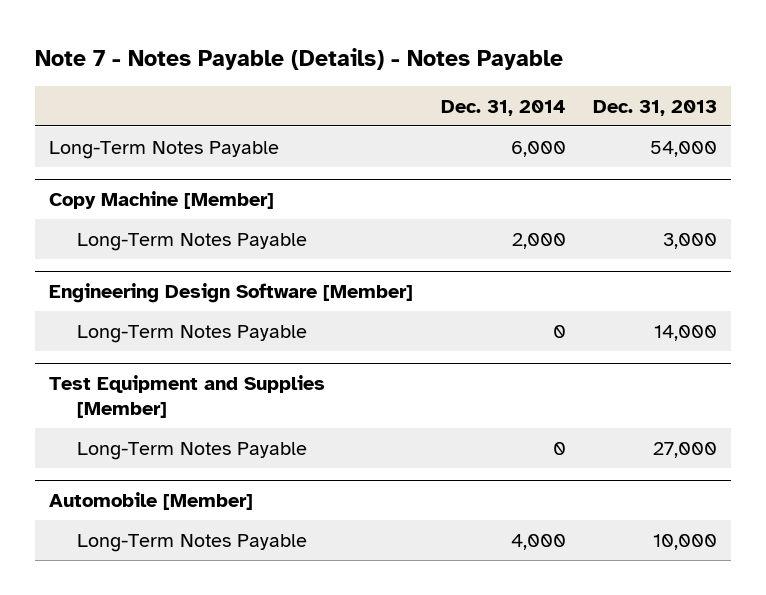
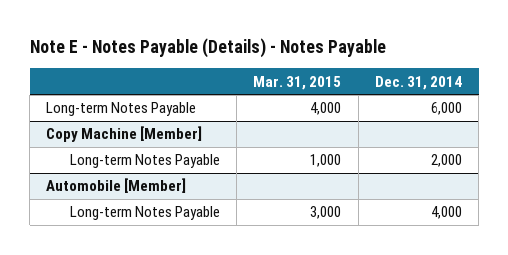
[35,48,564,71] Note 7 - Notes Payable (Details) - Notes Payable -> [29,38,386,59] Note E - Notes Payable (Details) - Notes Payable
[593,99,718,116] Dec. 31, 2013 -> none
none -> [253,75,342,90] Mar. 31, 2015
[48,140,279,159] Long-Term Notes Payable -> [46,102,197,117] Long-term Notes Payable
[48,283,413,304] Engineering Design Software [Member] -> none
[77,324,308,343] Long-Term Notes Payable -> none
[48,375,325,419] Test Equipment and Supplies [Member] -> none
[77,441,308,460] Long-Term Notes Payable -> none
[77,232,308,251] Long-Term Notes Payable -> [69,154,220,169] Long-term Notes Payable
[77,533,308,552] Long-Term Notes Payable -> [69,206,220,221] Long-term Notes Payable

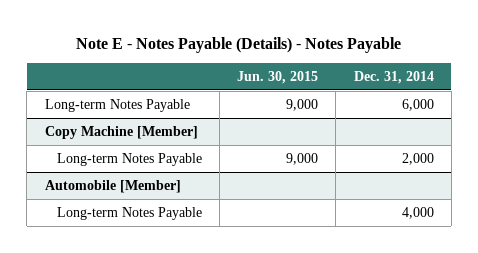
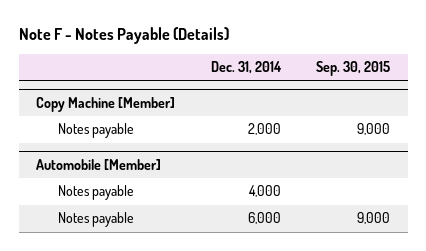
[76,36,402,53] Note E - Notes Payable (Details) - Notes Payable -> [18,27,229,45] Note F - Notes Payable (Details)
[237,70,319,84] Jun. 30, 2015 -> none
none -> [316,61,391,77] Sep. 30, 2015
[44,98,190,112] Long-term Notes Payable -> none
[56,152,202,166] Long-term Notes Payable -> [58,123,135,139] Notes payable
[56,206,202,220] Long-term Notes Payable -> [58,185,135,201] Notes payable
none -> [58,212,135,228] Notes payable

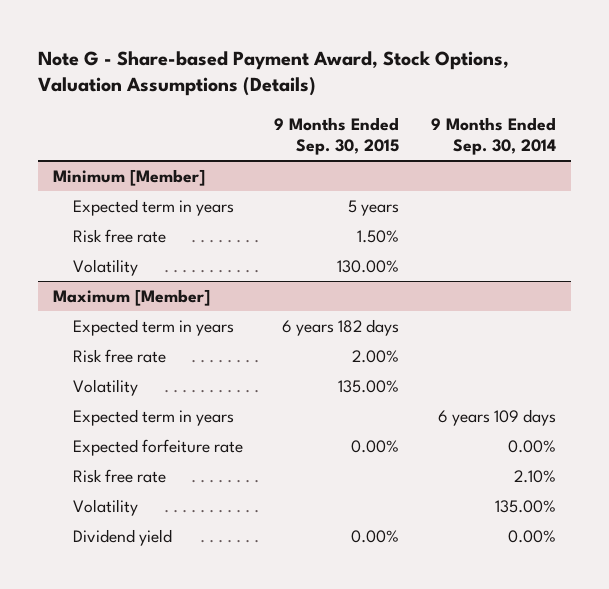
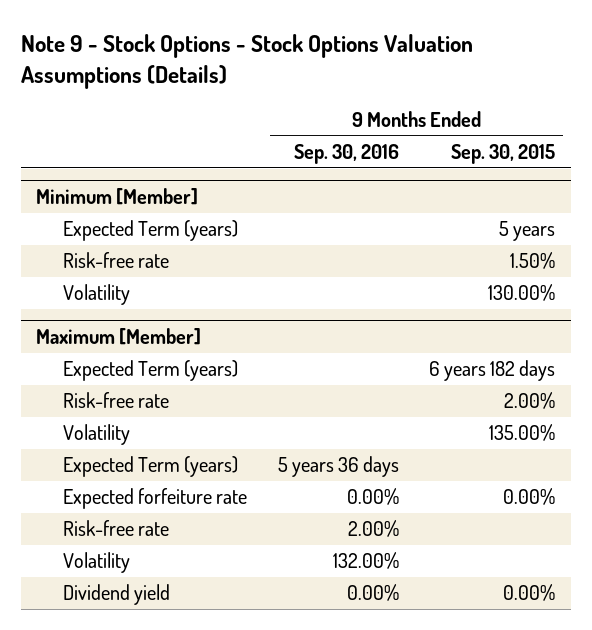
[37,50,509,97] Note G - Share-based Payment Award, Stock Options, Valuation Assumptions (Details) -> [21,34,474,90] Note 9 - Stock Options - Stock Options Valuation Assumptions (Details)
[430,116,556,156] 9 Months Ended Sep. 30, 2014 -> none
none -> [293,143,399,164] Sep. 30, 2016
[72,198,234,216] Expected term in years -> [63,220,239,242] Expected Term (years)
[72,228,166,243] Risk free rate -> [63,252,170,269] Risk-free rate
[72,318,234,336] Expected term in years -> [63,360,239,382] Expected Term (years)
[72,348,166,363] Risk free rate -> [63,392,170,409] Risk-free rate
[72,408,234,426] Expected term in years -> [63,456,239,478] Expected Term (years)
[72,468,166,483] Risk free rate -> [63,520,170,537] Risk-free rate

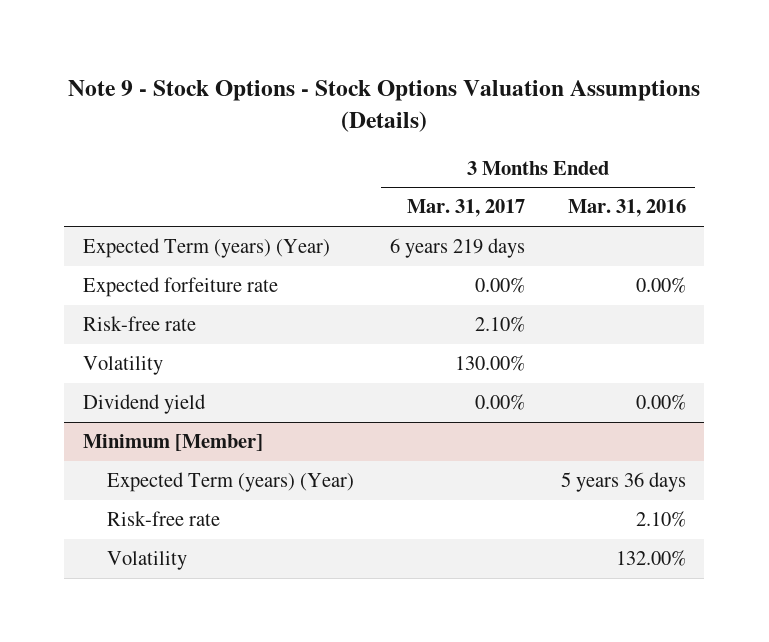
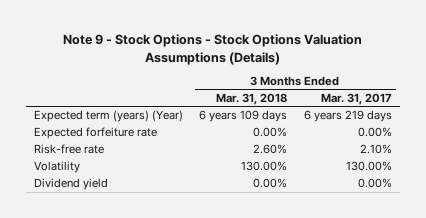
[568,199,687,218] Mar. 31, 2016 -> none
none -> [216,93,288,106] Mar. 31, 2018
[82,238,330,259] Expected Term (years) (Year) -> [34,110,184,123] Expected term (years) (Year)
[82,434,263,452] Minimum [Member] -> none
[106,472,354,493] Expected Term (years) (Year) -> none
[106,511,220,527] Risk-free rate -> none
[106,551,187,571] Volatility -> none

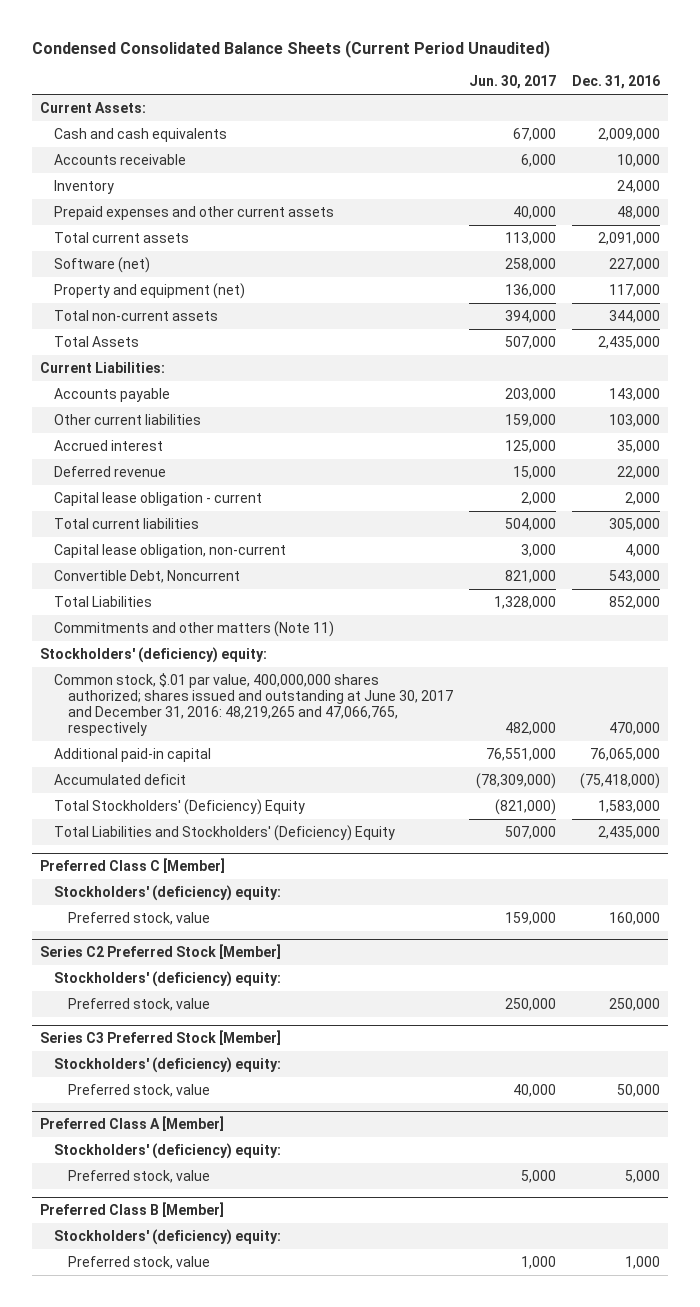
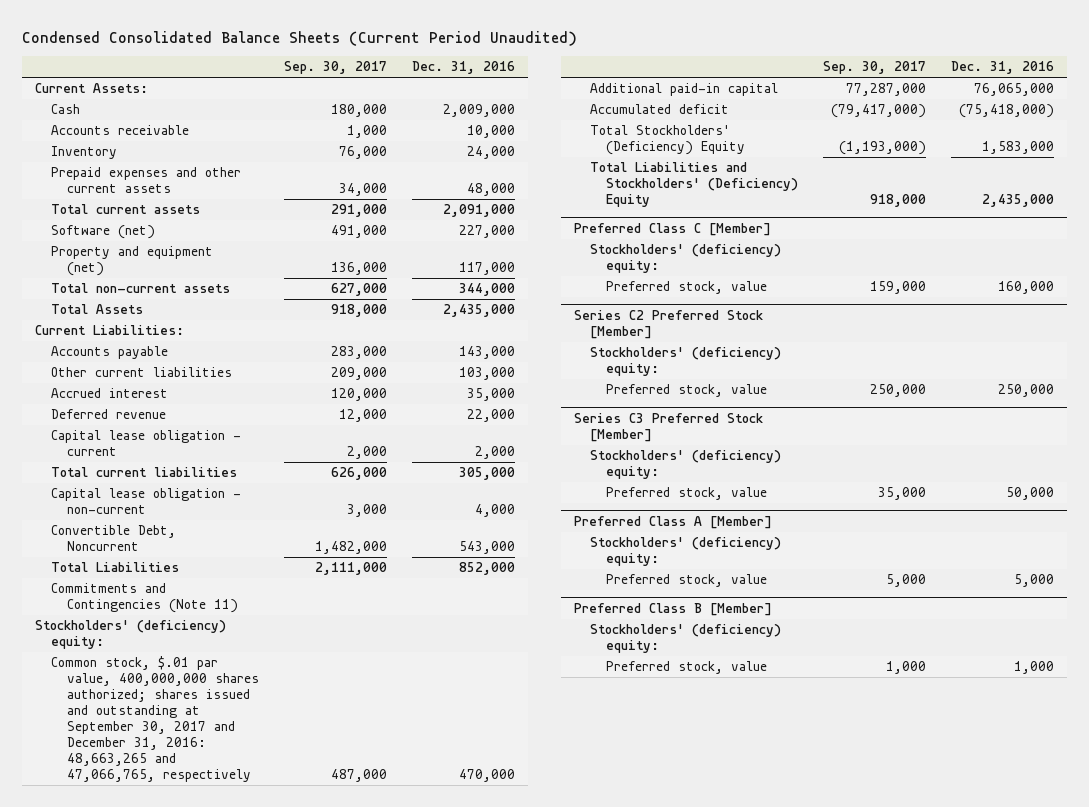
[468,75,556,90] Jun. 30, 2017 -> none
none -> [283,61,387,75] Sep. 30, 2017
[54,128,228,143] Cash and cash equivalents -> [50,104,80,115] Cash
[54,544,287,559] Capital lease obligation, non-current -> [50,488,241,515] Capital lease obligation - non-current
[54,621,335,638] Commitments and other matters (Note 11) -> [50,583,238,614] Commitments and Contingencies (Note 11)
[54,673,454,737] Common stock, $.01 par value, 400,000,000 shares authorized; shares issued and outstanding at June 30, 2017 and December 31, 2016: 48,219,265 and 47,066,765, respectively -> [50,656,259,782] Common stock, $.01 par value, 400,000,000 shares authorized; shares issued and outstanding at September 30, 2017 and December 31, 2016: 48,663,265 and 47,066,765, respectively

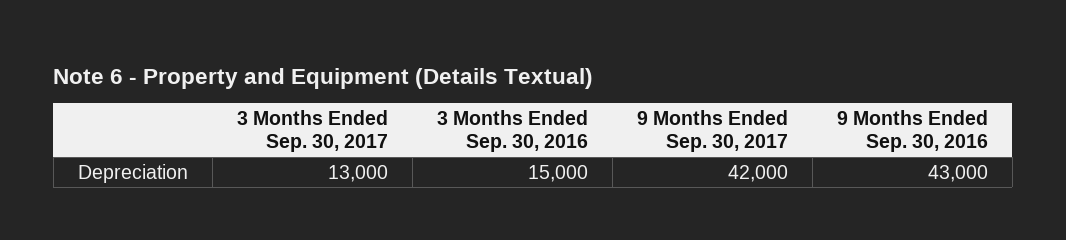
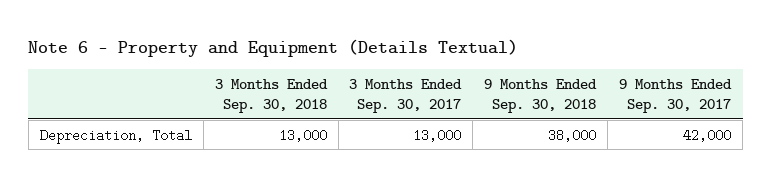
[436,109,588,152] 3 Months Ended Sep. 30, 2016 -> none
[836,109,988,152] 9 Months Ended Sep. 30, 2016 -> none
none -> [214,78,328,114] 3 Months Ended Sep. 30, 2018
none -> [484,78,598,114] 9 Months Ended Sep. 30, 2018
[77,163,188,183] Depreciation -> [39,128,192,144] Depreciation, Total

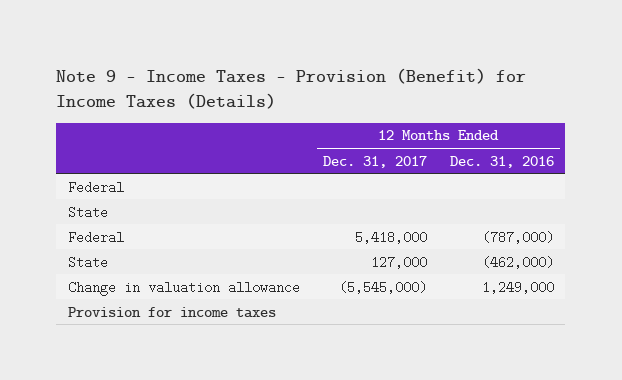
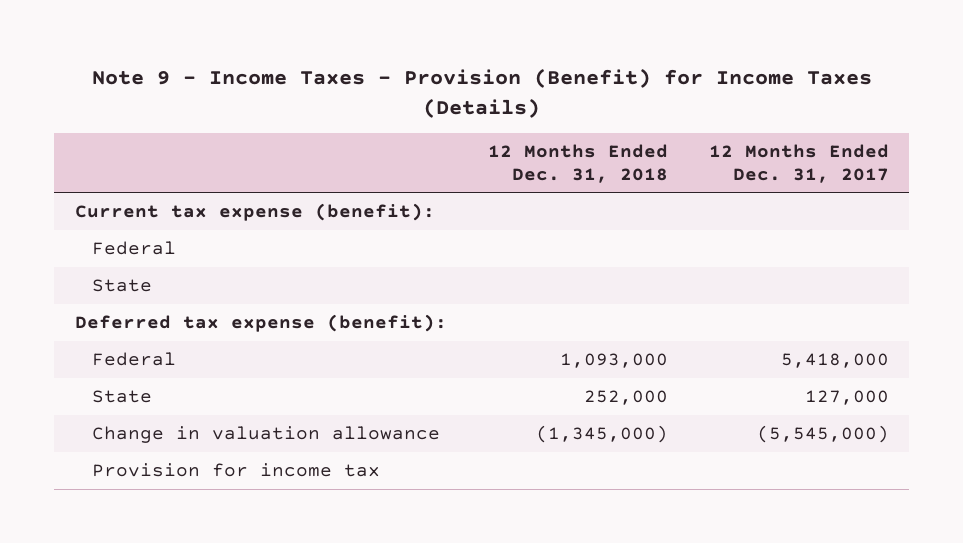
[449,155,554,168] Dec. 31, 2016 -> none
none -> [487,144,668,183] 12 Months Ended Dec. 31, 2018
none -> [74,203,435,222] Current tax expense (benefit):
none -> [74,314,447,333] Deferred tax expense (benefit):
[67,306,276,318] Provision for income taxes -> [92,463,381,478] Provision for income tax

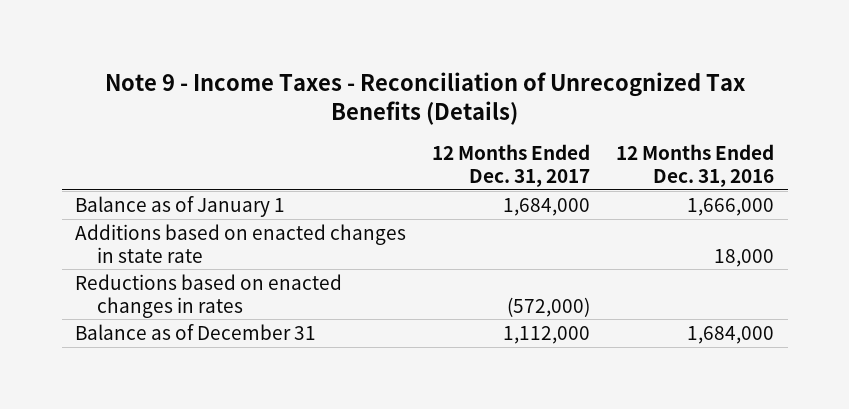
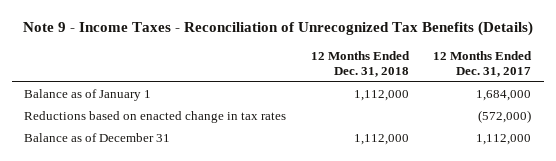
[616,144,775,187] 12 Months Ended Dec. 31, 2016 -> none
none -> [310,50,410,78] 12 Months Ended Dec. 31, 2018
[74,223,406,263] Additions based on enacted changes in state rate -> none
[74,273,342,318] Reductions based on enacted changes in rates -> [24,111,287,124] Reductions based on enacted change in tax rates

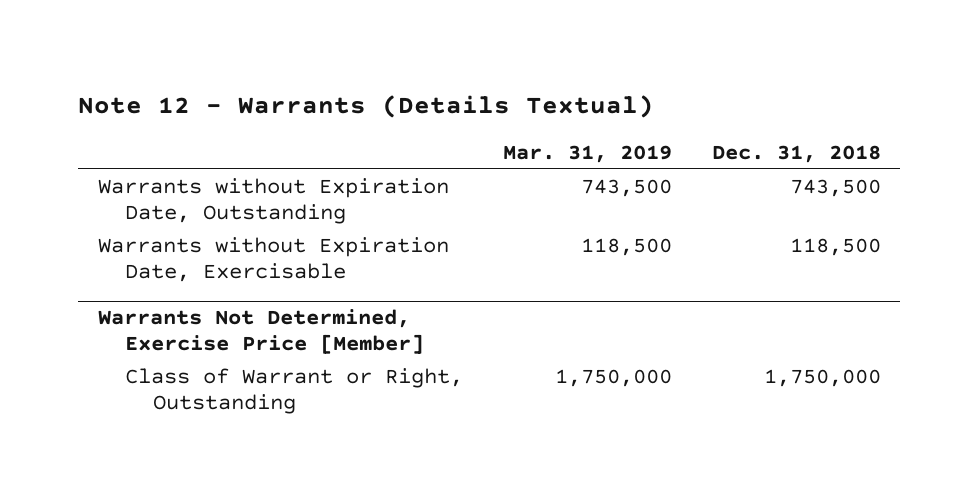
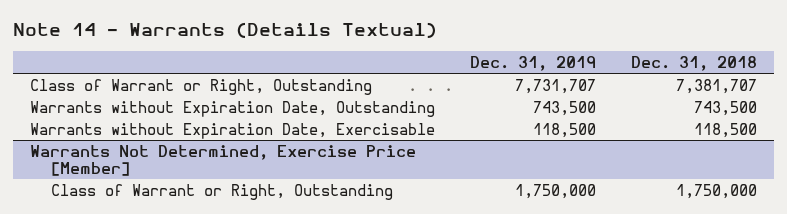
[78,95,655,119] Note 12 - Warrants (Details Textual) -> [12,22,437,39] Note 14 - Warrants (Details Textual)
[502,145,672,164] Mar. 31, 2019 -> none
none -> [470,56,597,72] Dec. 31, 2019
none -> [30,78,373,95] Class of Warrant or Right, Outstanding

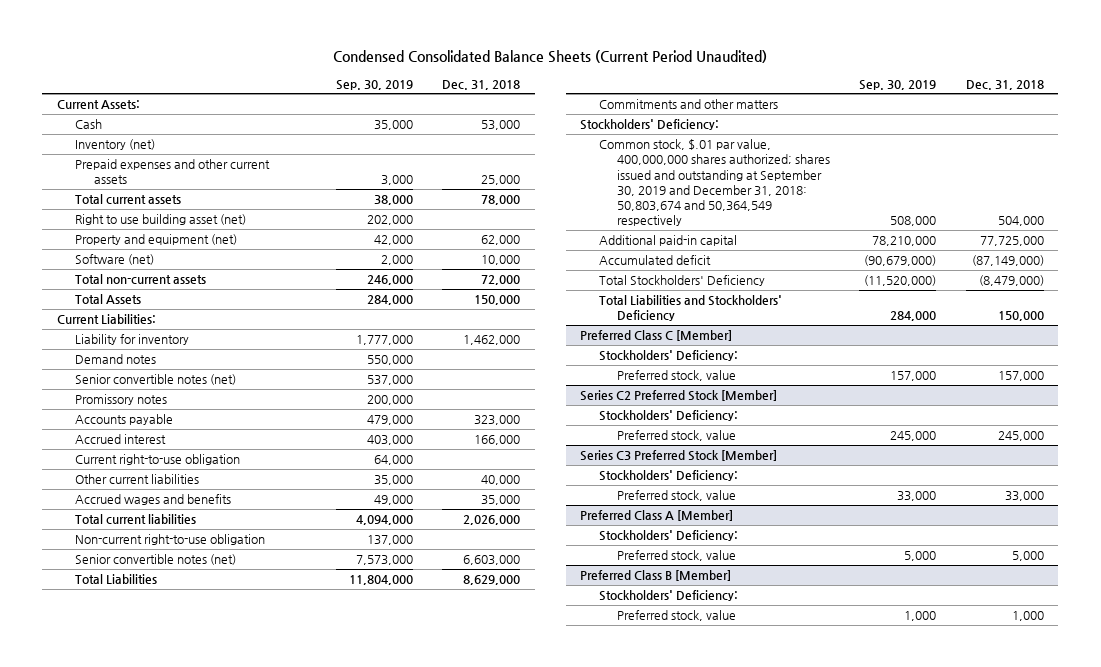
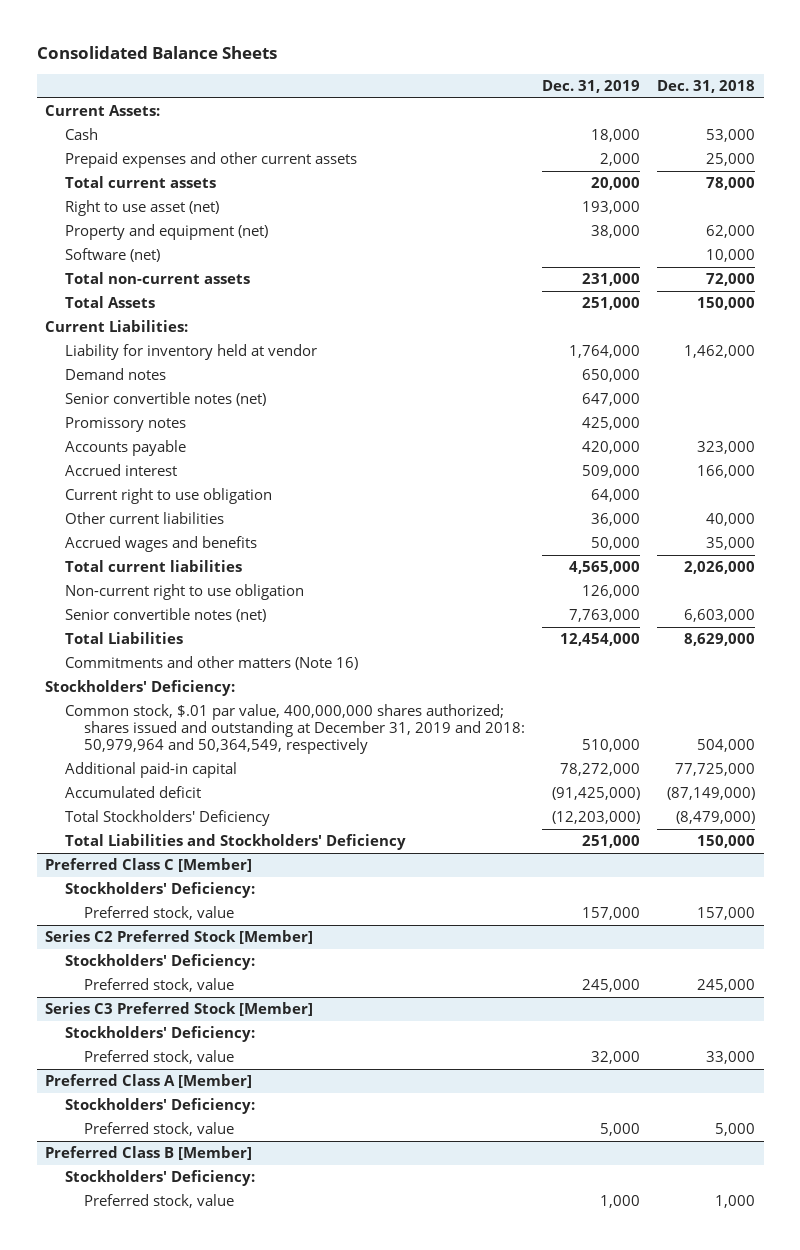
[333,50,768,64] Condensed Consolidated Balance Sheets (Current Period Unaudited) -> [36,46,277,60] Consolidated Balance Sheets
[336,79,414,90] Sep. 30, 2019 -> none
none -> [542,79,641,93] Dec. 31, 2019
[75,139,156,151] Inventory (net) -> none
[75,214,247,226] Right to use building asset (net) -> [64,200,219,217] Right to use asset (net)
[75,334,190,346] Liability for inventory -> [64,344,317,361] Liability for inventory held at vendor
[75,454,241,466] Current right-to-use obligation -> [64,488,272,505] Current right to use obligation
[75,534,266,546] Non-current right-to-use obligation -> [64,584,304,601] Non-current right to use obligation
[598,99,778,110] Commitments and other matters -> [64,656,358,671] Commitments and other matters (Note 16)
[598,139,831,227] Common stock, $.01 par value, 400,000,000 shares authorized; shares issued and outstanding at September 30, 2019 and December 31, 2018: 50,803,674 and 50,364,549 respectively -> [64,704,526,755] Common stock, $.01 par value, 400,000,000 shares authorized; shares issued and outstanding at December 31, 2019 and 2018: 50,979,964 and 50,364,549, respectively

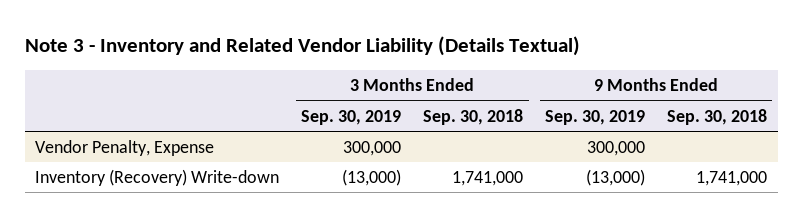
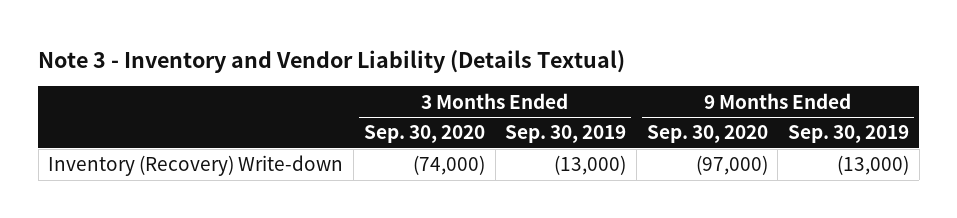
[24,36,580,57] Note 3 - Inventory and Related Vendor Liability (Details Textual) -> [38,49,626,73] Note 3 - Inventory and Vendor Liability (Details Textual)
[423,108,524,125] Sep. 30, 2018 -> none
[666,108,767,125] Sep. 30, 2018 -> none
none -> [363,125,485,144] Sep. 30, 2020
none -> [646,125,768,144] Sep. 30, 2020
[35,140,215,157] Vendor Penalty, Expense -> none

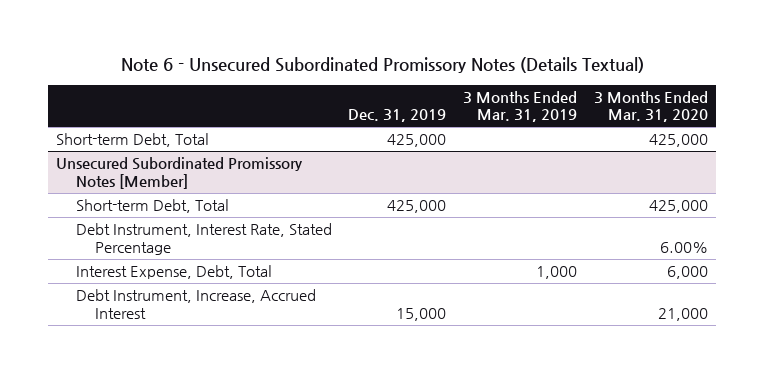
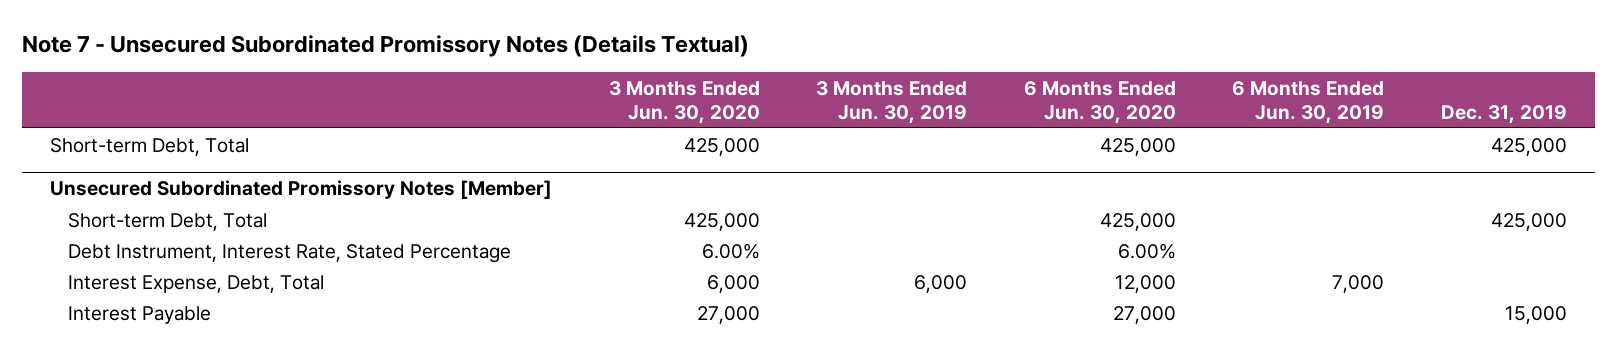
[121,57,645,74] Note 6 - Unsecured Subordinated Promissory Notes (Details Textual) -> [21,35,749,58] Note 7 - Unsecured Subordinated Promissory Notes (Details Textual)
[463,90,578,123] 3 Months Ended Mar. 31, 2019 -> none
[593,90,708,123] 3 Months Ended Mar. 31, 2020 -> none
none -> [608,80,760,125] 3 Months Ended Jun. 30, 2020
none -> [816,80,968,125] 3 Months Ended Jun. 30, 2019
none -> [1023,80,1176,125] 6 Months Ended Jun. 30, 2020
none -> [1232,80,1385,125] 6 Months Ended Jun. 30, 2019
[75,289,316,319] Debt Instrument, Increase, Accrued Interest -> [67,305,211,324] Interest Payable

